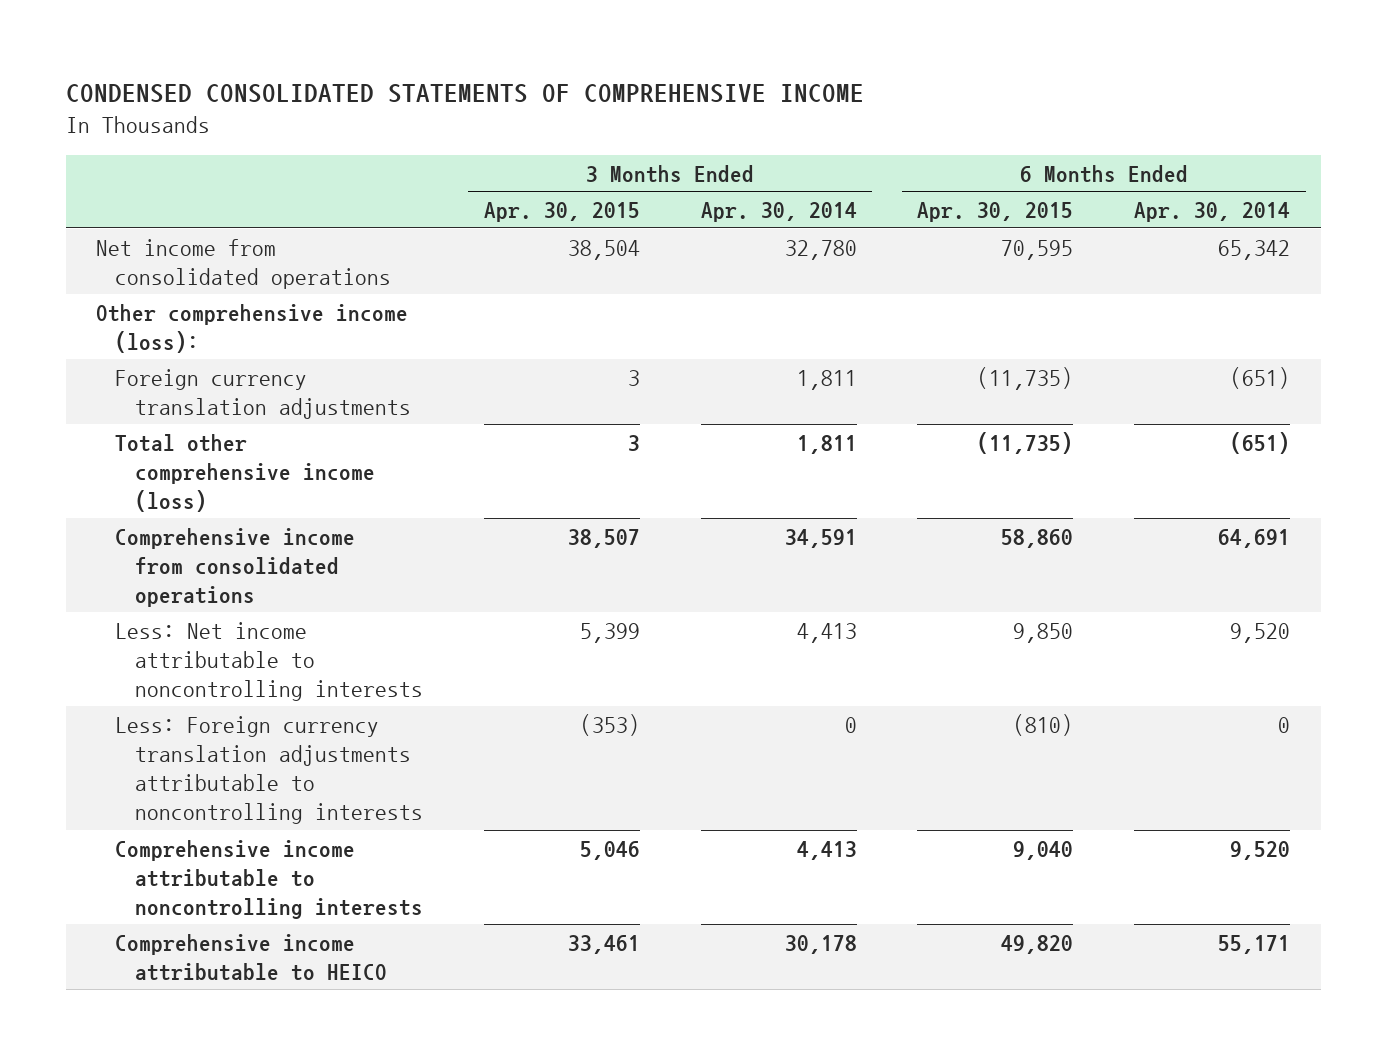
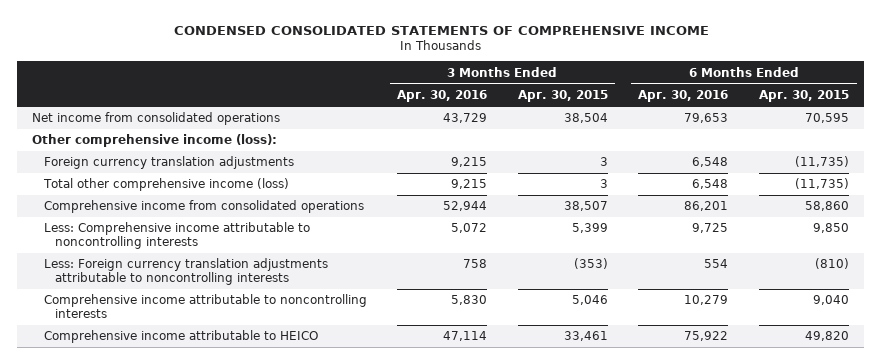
[700,202,857,223] Apr. 30, 2014 -> none
[1134,202,1291,223] Apr. 30, 2014 -> none
none -> [397,90,488,103] Apr. 30, 2016
none -> [638,90,729,103] Apr. 30, 2016
[115,621,423,701] Less: Net income attributable to noncontrolling interests -> [43,222,310,250] Less: Comprehensive income attributable to noncontrolling interests

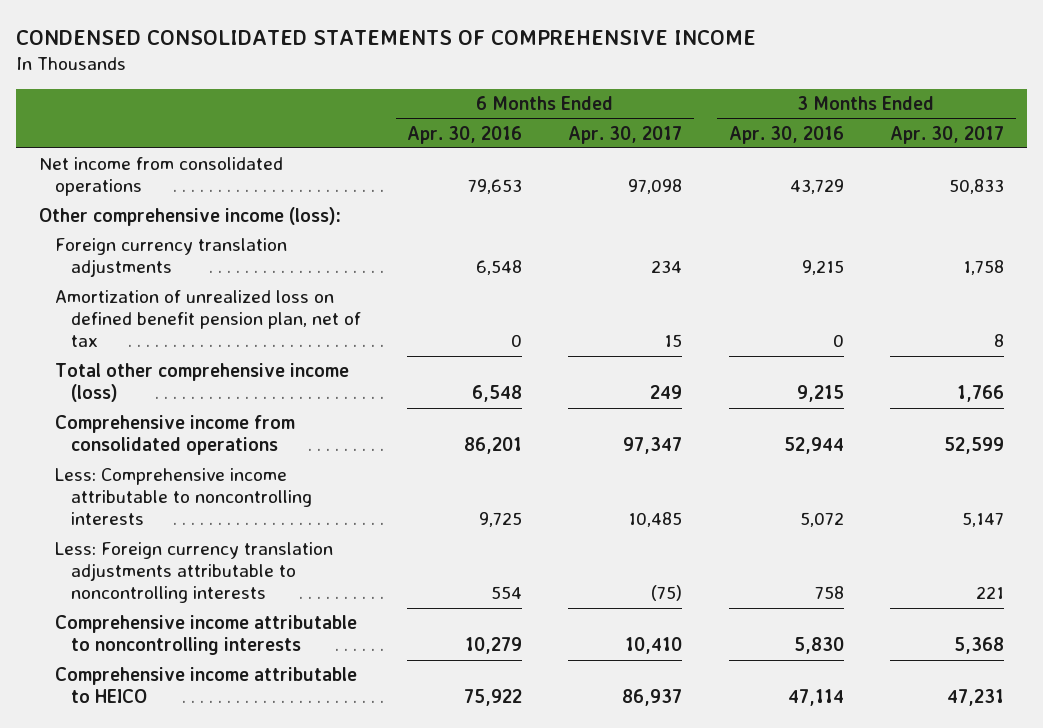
[517,90,608,103] Apr. 30, 2015 -> none
[758,90,849,103] Apr. 30, 2015 -> none
none -> [568,125,683,144] Apr. 30, 2017
none -> [890,125,1005,144] Apr. 30, 2017
none -> [54,290,361,348] Amortization of unrealized loss on defined benefit pension plan, net of tax

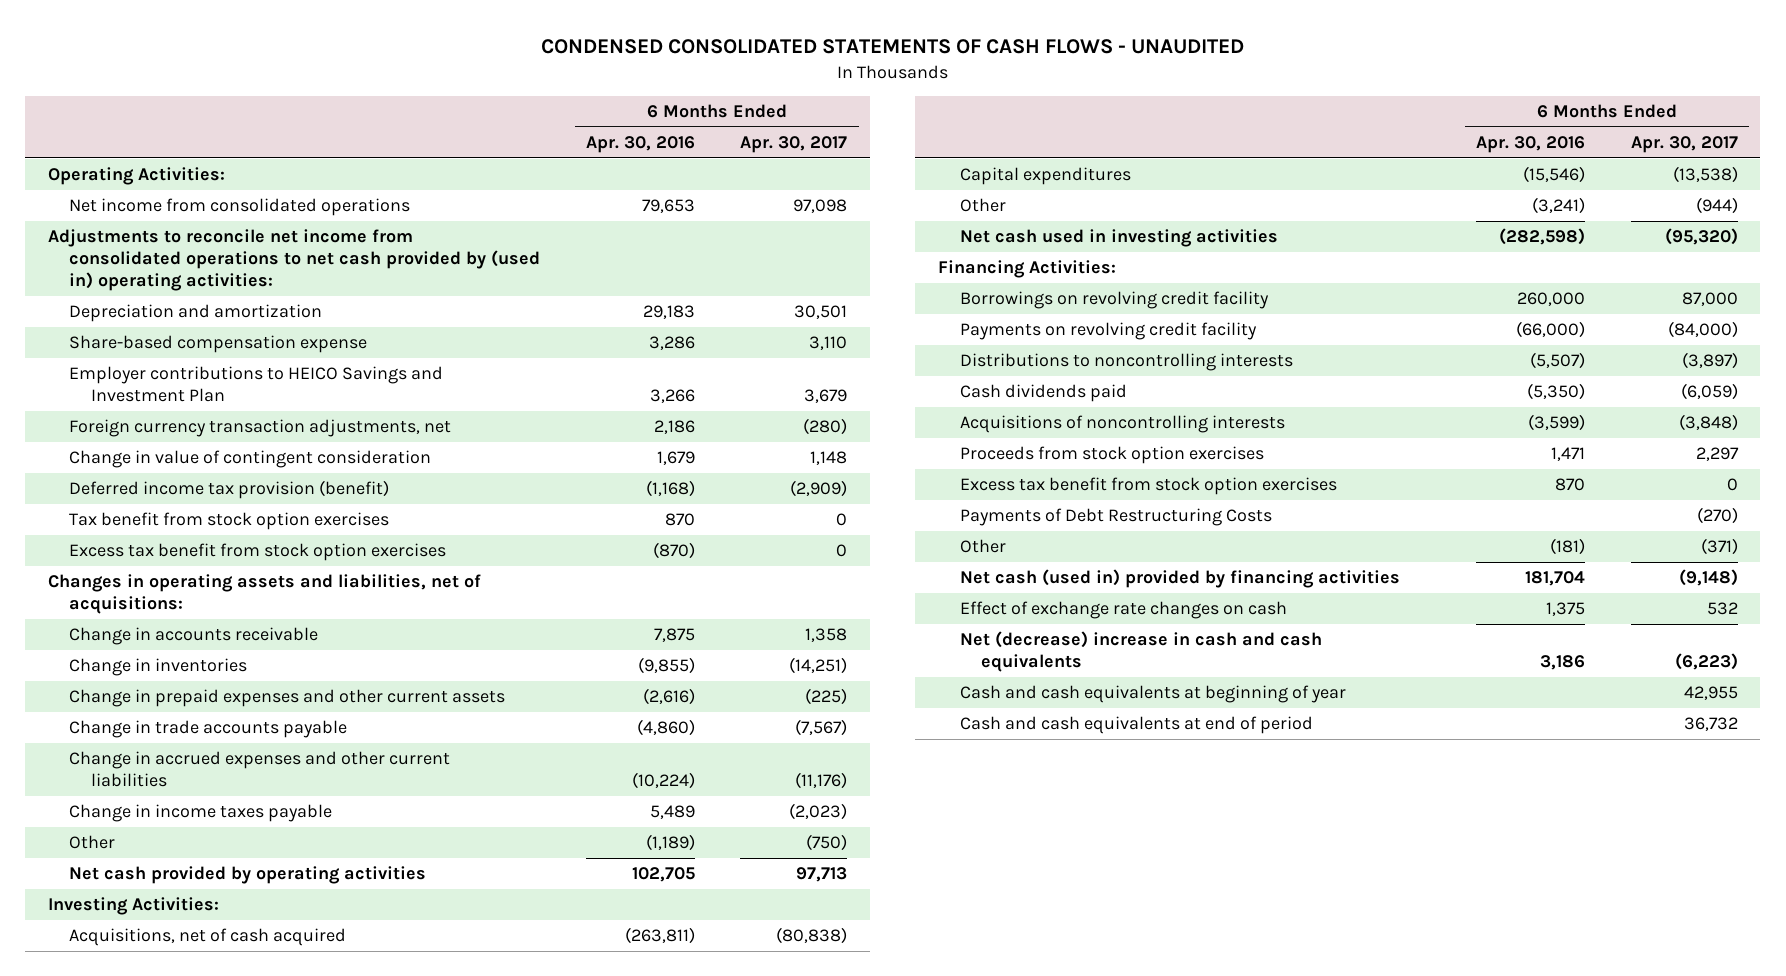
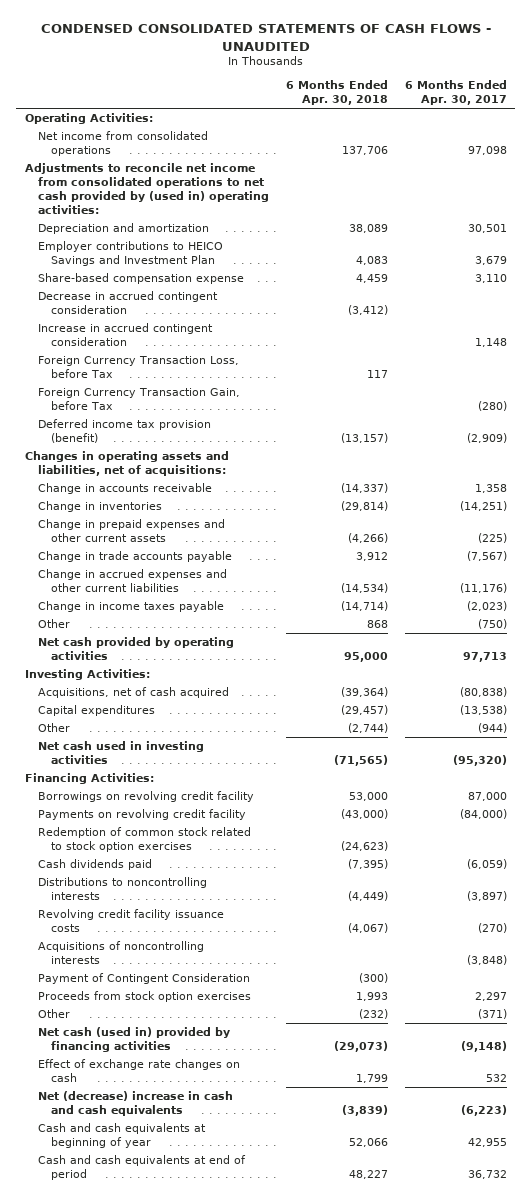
[585,136,695,154] Apr. 30, 2016 -> none
none -> [285,80,388,106] 6 Months Ended Apr. 30, 2018
[69,419,452,438] Foreign currency transaction adjustments, net -> none
[69,335,368,354] Share-based compensation expense -> [37,273,244,285] Share-based compensation expense
none -> [37,291,218,314] Decrease in accrued contingent consideration
[69,450,432,469] Change in value of contingent consideration -> [37,323,213,346] Increase in accrued contingent consideration
none -> [37,356,239,378] Foreign Currency Transaction Loss, before Tax
none -> [37,388,240,410] Foreign Currency Transaction Gain, before Tax
[69,512,390,531] Tax benefit from stock option exercises -> none
[69,543,447,562] Excess tax benefit from stock option exercises -> none
none -> [37,827,251,852] Redemption of common stock related to stock option exercises
[959,353,1293,372] Distributions to noncontrolling interests -> [37,877,207,900] Distributions to noncontrolling interests
none -> [37,909,224,932] Revolving credit facility issuance costs
none -> [37,973,250,985] Payment of Contingent Consideration
[959,477,1337,496] Excess tax benefit from stock option exercises -> none
[959,508,1272,527] Payments of Debt Restructuring Costs -> none

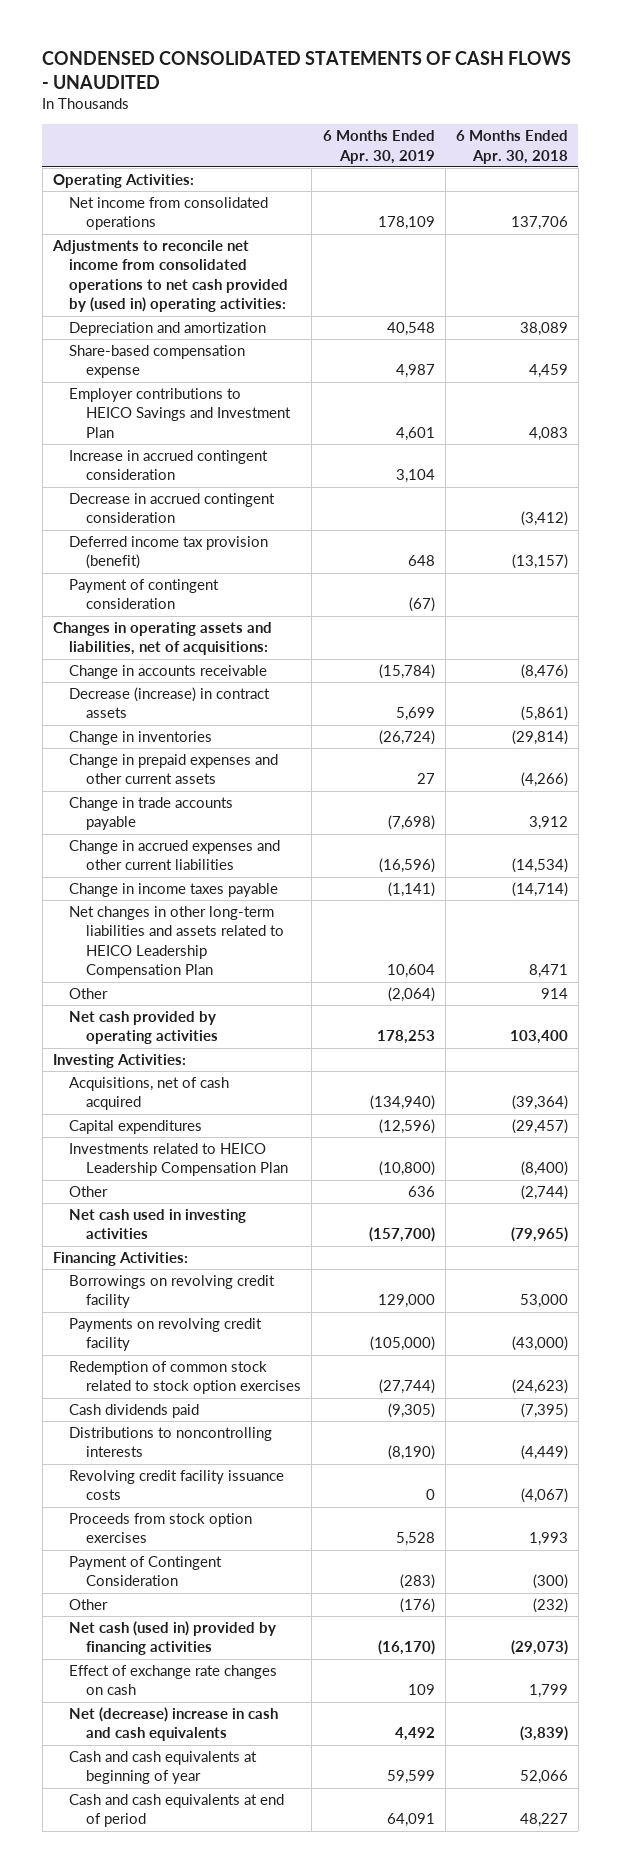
[404,80,507,106] 6 Months Ended Apr. 30, 2017 -> none
none -> [322,130,435,164] 6 Months Ended Apr. 30, 2019
[37,241,223,266] Employer contributions to HEICO Savings and Investment Plan -> [69,388,292,438] Employer contributions to HEICO Savings and Investment Plan
[37,356,239,378] Foreign Currency Transaction Loss, before Tax -> none
[37,388,240,410] Foreign Currency Transaction Gain, before Tax -> none
[37,291,218,314] Decrease in accrued contingent consideration -> [69,493,276,524] Decrease in accrued contingent consideration
none -> [69,579,220,610] Payment of contingent consideration
[340,483,388,494] (14,337) -> [520,664,568,680] (8,476)
none -> [69,687,271,719] Decrease (increase) in contract assets
none -> [69,906,285,979] Net changes in other long-term liabilities and assets related to HEICO Leadership Compensation Plan
[366,620,388,629] 868 -> [540,988,568,1000] 914
[343,651,388,662] 95,000 -> [509,1030,568,1045] 103,400
none -> [69,1143,289,1177] Investments related to HEICO Leadership Compensation Plan
[333,754,388,766] (71,565) -> [510,1227,568,1243] (79,965)
[37,941,204,964] Acquisitions of noncontrolling interests -> none
[37,973,250,985] Payment of Contingent Consideration -> [69,1556,223,1587] Payment of Contingent Consideration

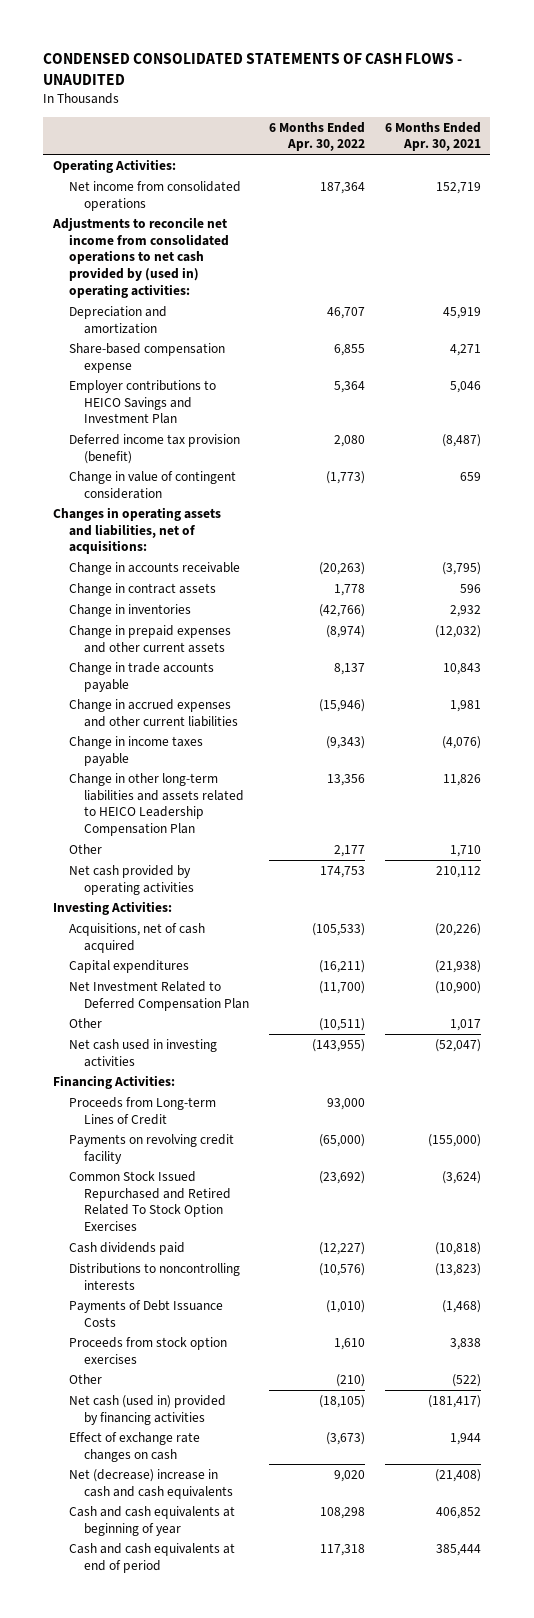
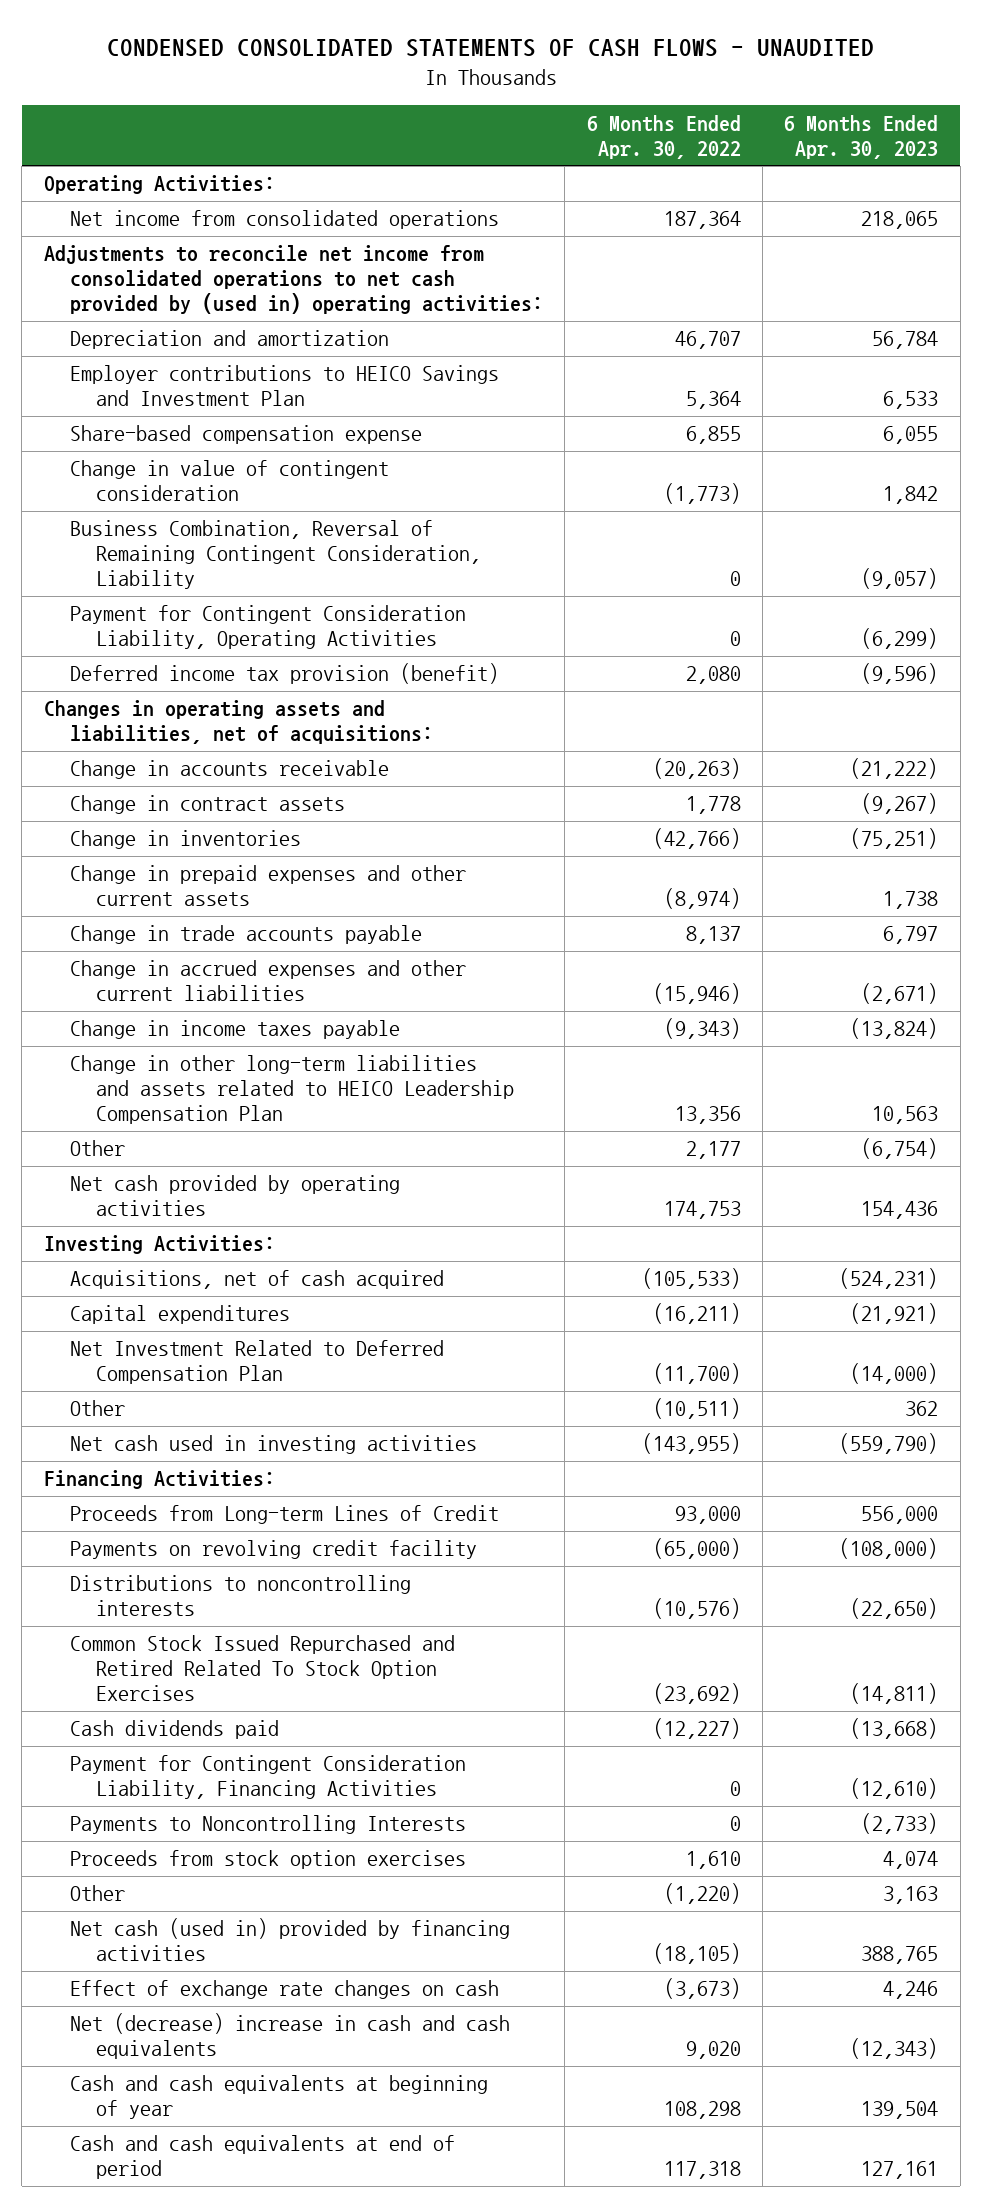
[384,121,481,152] 6 Months Ended Apr. 30, 2021 -> none
none -> [784,114,939,159] 6 Months Ended Apr. 30, 2023
[68,342,225,373] Share-based compensation expense -> [70,425,423,445] Share-based compensation expense
none -> [70,520,482,590] Business Combination, Reversal of Remaining Contingent Consideration, Liability
none -> [70,605,467,650] Payment for Contingent Consideration Liability, Operating Activities
[68,433,240,464] Deferred income tax provision (benefit) -> [70,663,500,685] Deferred income tax provision (benefit)
[68,1262,240,1290] Distributions to noncontrolling interests -> [70,1575,412,1617] Distributions to noncontrolling interests
[68,1299,223,1327] Payments of Debt Issuance Costs -> none
none -> [70,1755,467,1800] Payment for Contingent Consideration Liability, Financing Activities
none -> [70,1815,467,1835] Payments to Noncontrolling Interests
[335,1373,365,1387] (210) -> [663,1883,741,1905] (1,220)

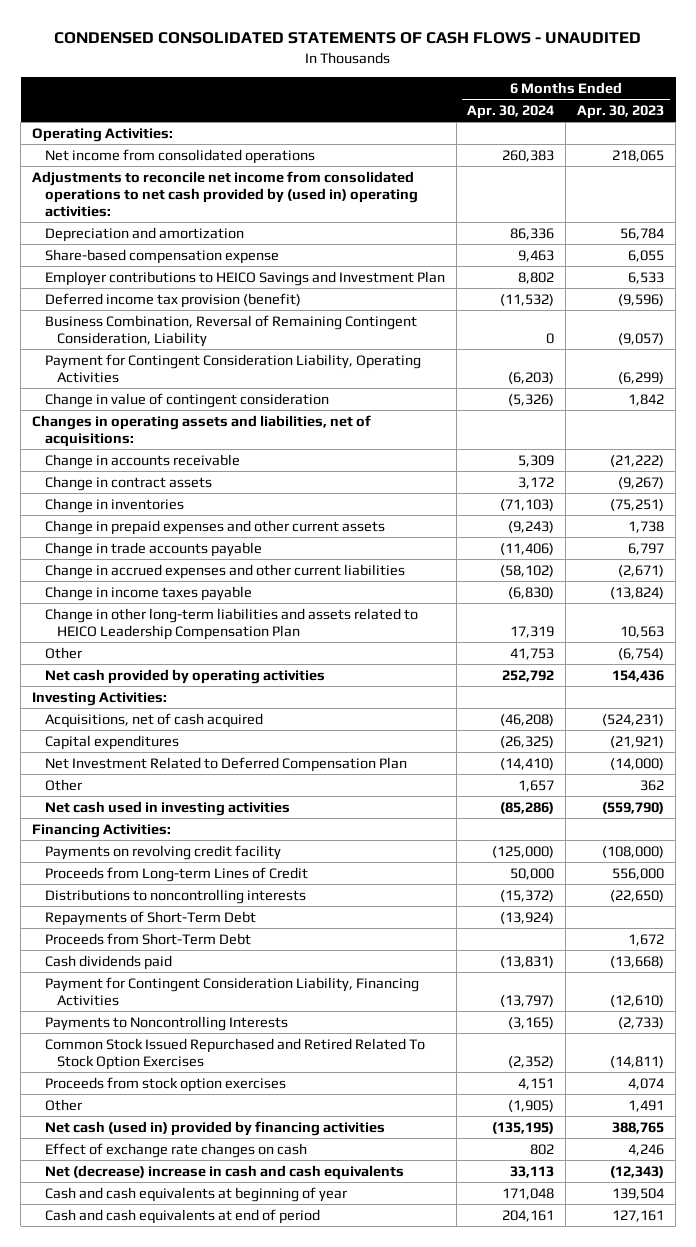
[586,114,741,159] 6 Months Ended Apr. 30, 2022 -> none
none -> [467,104,555,119] Apr. 30, 2024
[70,365,500,407] Employer contributions to HEICO Savings and Investment Plan -> [44,270,445,286] Employer contributions to HEICO Savings and Investment Plan
[70,663,500,685] Deferred income tax provision (benefit) -> [44,292,301,308] Deferred income tax provision (benefit)
[70,460,390,502] Change in value of contingent consideration -> [44,392,329,408] Change in value of contingent consideration
[70,1505,500,1525] Proceeds from Long-term Lines of Credit -> [44,866,308,882] Proceeds from Long-term Lines of Credit
none -> [44,910,256,926] Repayments of Short-Term Debt
none -> [44,932,251,945] Proceeds from Short-Term Debt
[70,1635,456,1702] Common Stock Issued Repurchased and Retired Related To Stock Option Exercises -> [44,1037,425,1070] Common Stock Issued Repurchased and Retired Related To Stock Option Exercises
[883,1886,939,1905] 3,163 -> [628,1099,665,1112] 1,491

